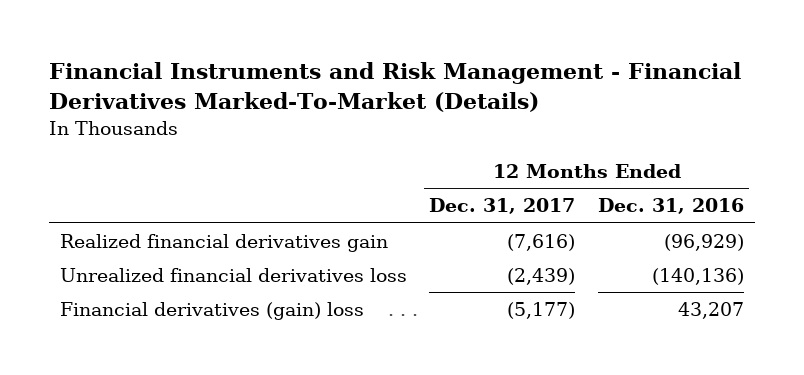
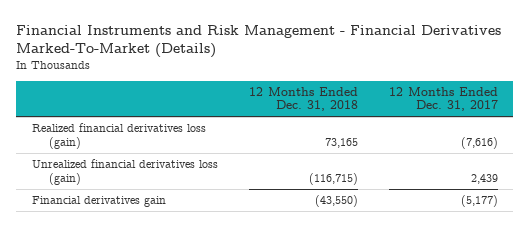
[597,198,744,215] Dec. 31, 2016 -> none
none -> [248,86,358,112] 12 Months Ended Dec. 31, 2018
[60,234,389,253] Realized financial derivatives gain -> [31,122,206,149] Realized financial derivatives loss (gain)
[60,268,408,283] Unrealized financial derivatives loss -> [31,158,218,185] Unrealized financial derivatives loss (gain)
[507,268,576,286] (2,439) -> [470,173,498,184] 2,439
[60,302,365,321] Financial derivatives (gain) loss -> [31,195,166,207] Financial derivatives gain

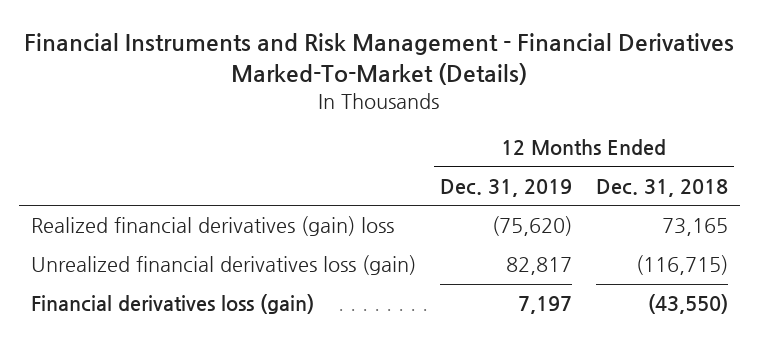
[388,86,498,112] 12 Months Ended Dec. 31, 2017 -> none
none -> [439,179,572,198] Dec. 31, 2019
[31,122,206,149] Realized financial derivatives loss (gain) -> [30,216,394,237] Realized financial derivatives (gain) loss
[31,195,166,207] Financial derivatives gain -> [30,294,314,315] Financial derivatives loss (gain)

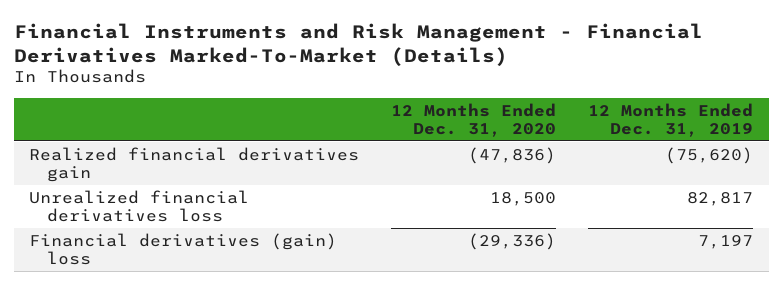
[595,179,728,198] Dec. 31, 2018 -> none
none -> [391,102,557,137] 12 Months Ended Dec. 31, 2020
[30,216,394,237] Realized financial derivatives (gain) loss -> [29,146,360,182] Realized financial derivatives gain
[30,255,416,276] Unrealized financial derivatives loss (gain) -> [29,189,250,222] Unrealized financial derivatives loss
[30,294,314,315] Financial derivatives loss (gain) -> [29,232,338,265] Financial derivatives (gain) loss

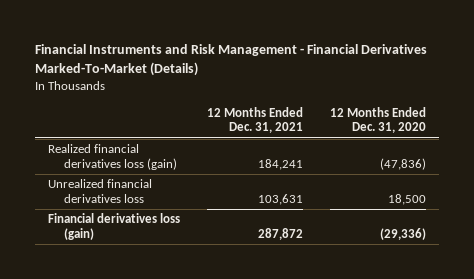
[588,102,754,137] 12 Months Ended Dec. 31, 2019 -> none
none -> [206,106,303,134] 12 Months Ended Dec. 31, 2021
[29,146,360,182] Realized financial derivatives gain -> [48,144,177,171] Realized financial derivatives loss (gain)
[29,232,338,265] Financial derivatives (gain) loss -> [48,213,181,241] Financial derivatives loss (gain)

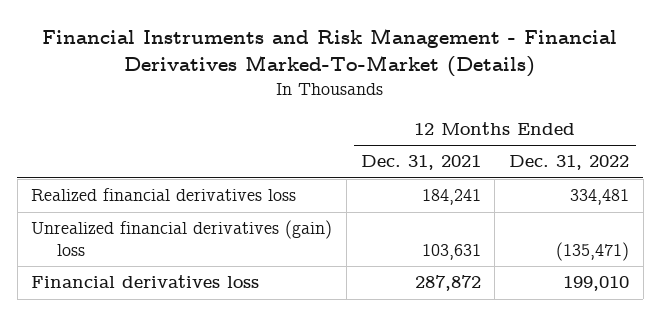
[329,106,426,134] 12 Months Ended Dec. 31, 2020 -> none
none -> [509,155,630,171] Dec. 31, 2022
[48,144,177,171] Realized financial derivatives loss (gain) -> [31,188,297,202] Realized financial derivatives loss
[48,179,153,204] Unrealized financial derivatives loss -> [31,220,333,256] Unrealized financial derivatives (gain) loss
[48,213,181,241] Financial derivatives loss (gain) -> [31,275,260,289] Financial derivatives loss

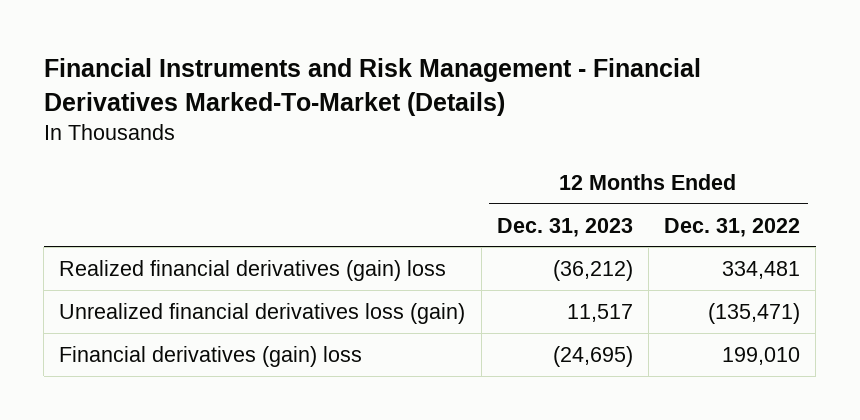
[360,155,481,171] Dec. 31, 2021 -> none
none -> [496,217,633,237] Dec. 31, 2023
[31,188,297,202] Realized financial derivatives loss -> [59,259,447,281] Realized financial derivatives (gain) loss
[31,220,333,256] Unrealized financial derivatives (gain) loss -> [59,302,466,324] Unrealized financial derivatives loss (gain)
[31,275,260,289] Financial derivatives loss -> [59,345,363,367] Financial derivatives (gain) loss

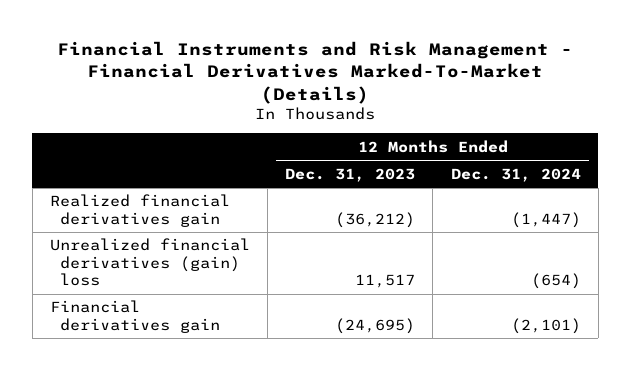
[664,217,801,237] Dec. 31, 2022 -> none
none -> [450,167,581,182] Dec. 31, 2024
[59,259,447,281] Realized financial derivatives (gain) loss -> [49,194,230,227] Realized financial derivatives gain
[59,302,466,324] Unrealized financial derivatives loss (gain) -> [49,238,250,287] Unrealized financial derivatives (gain) loss
[59,345,363,367] Financial derivatives (gain) loss -> [49,300,221,333] Financial derivatives gain

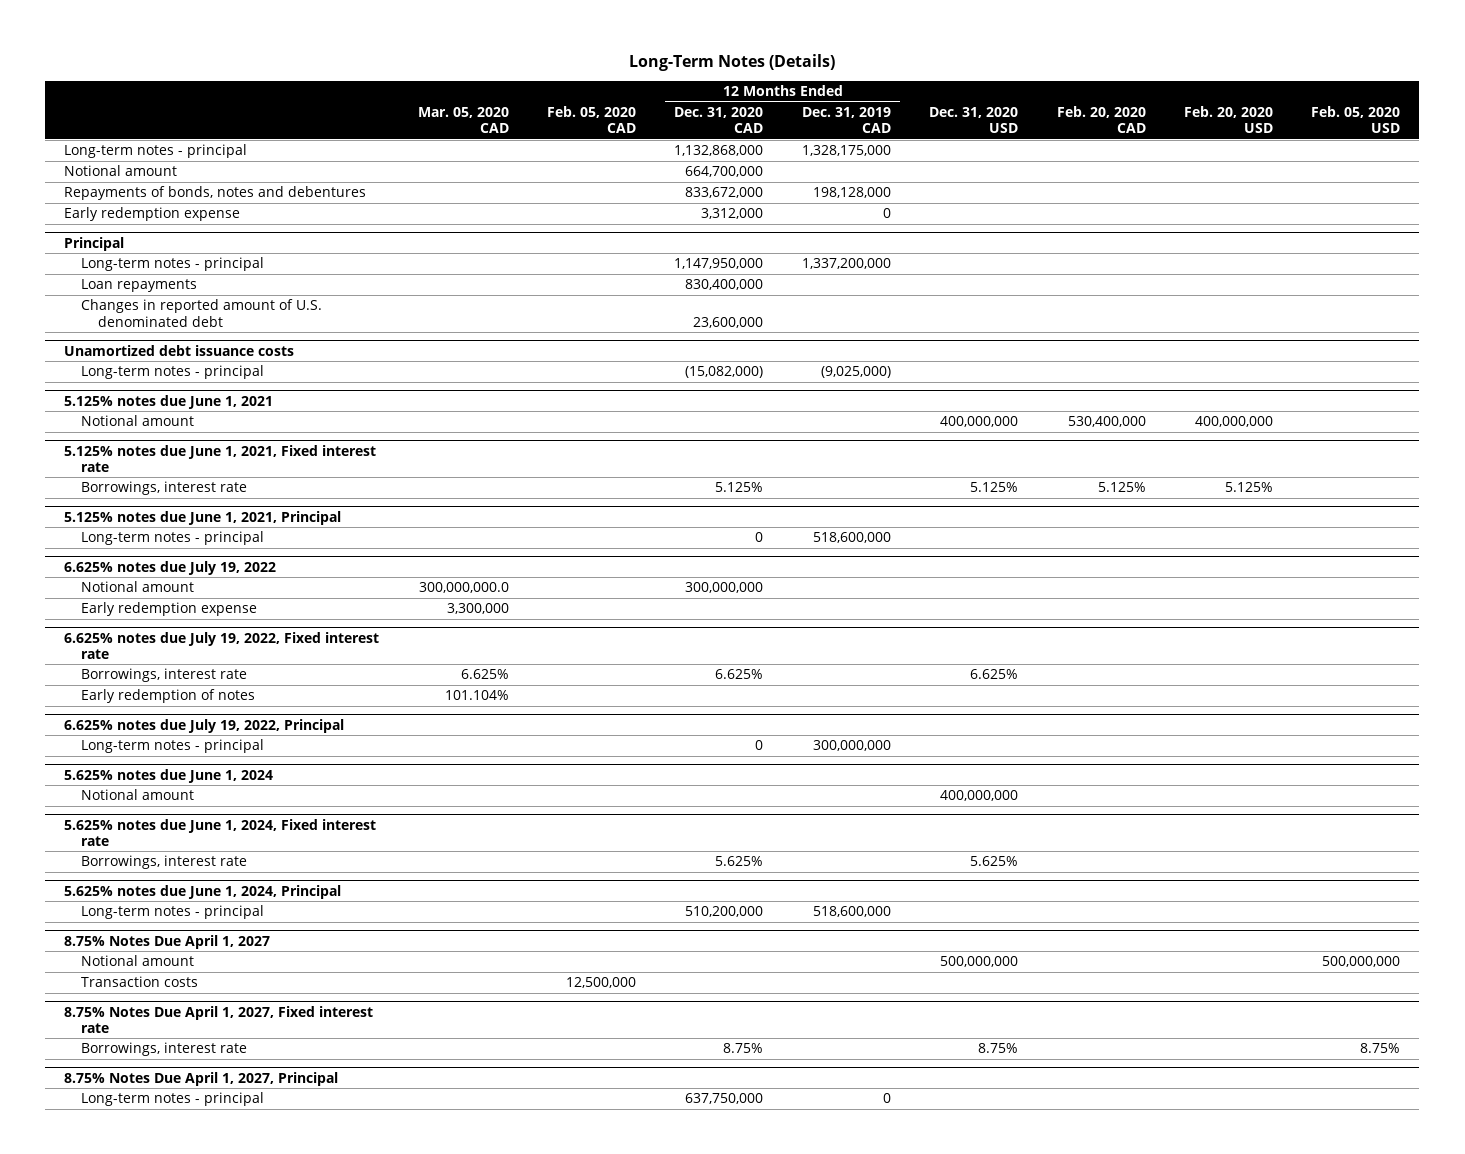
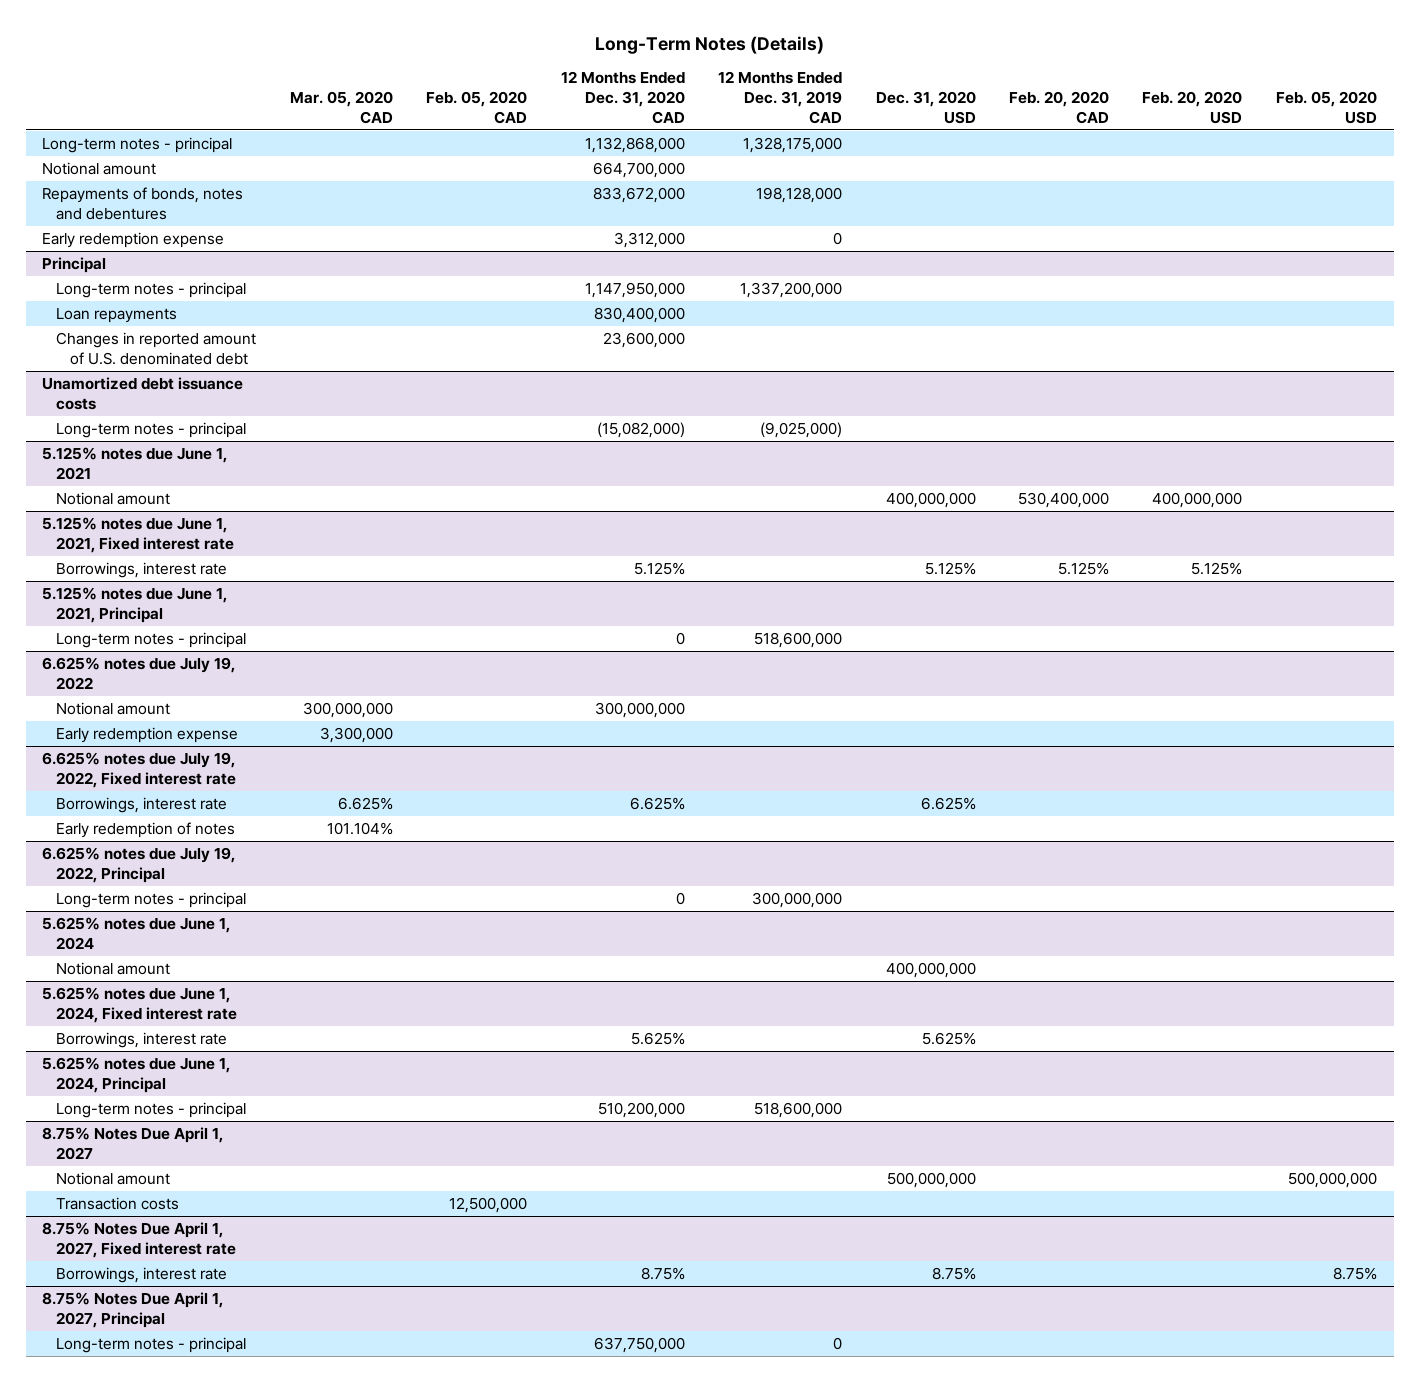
[418,582,509,594] 300,000,000.0 -> [302,701,393,718] 300,000,000

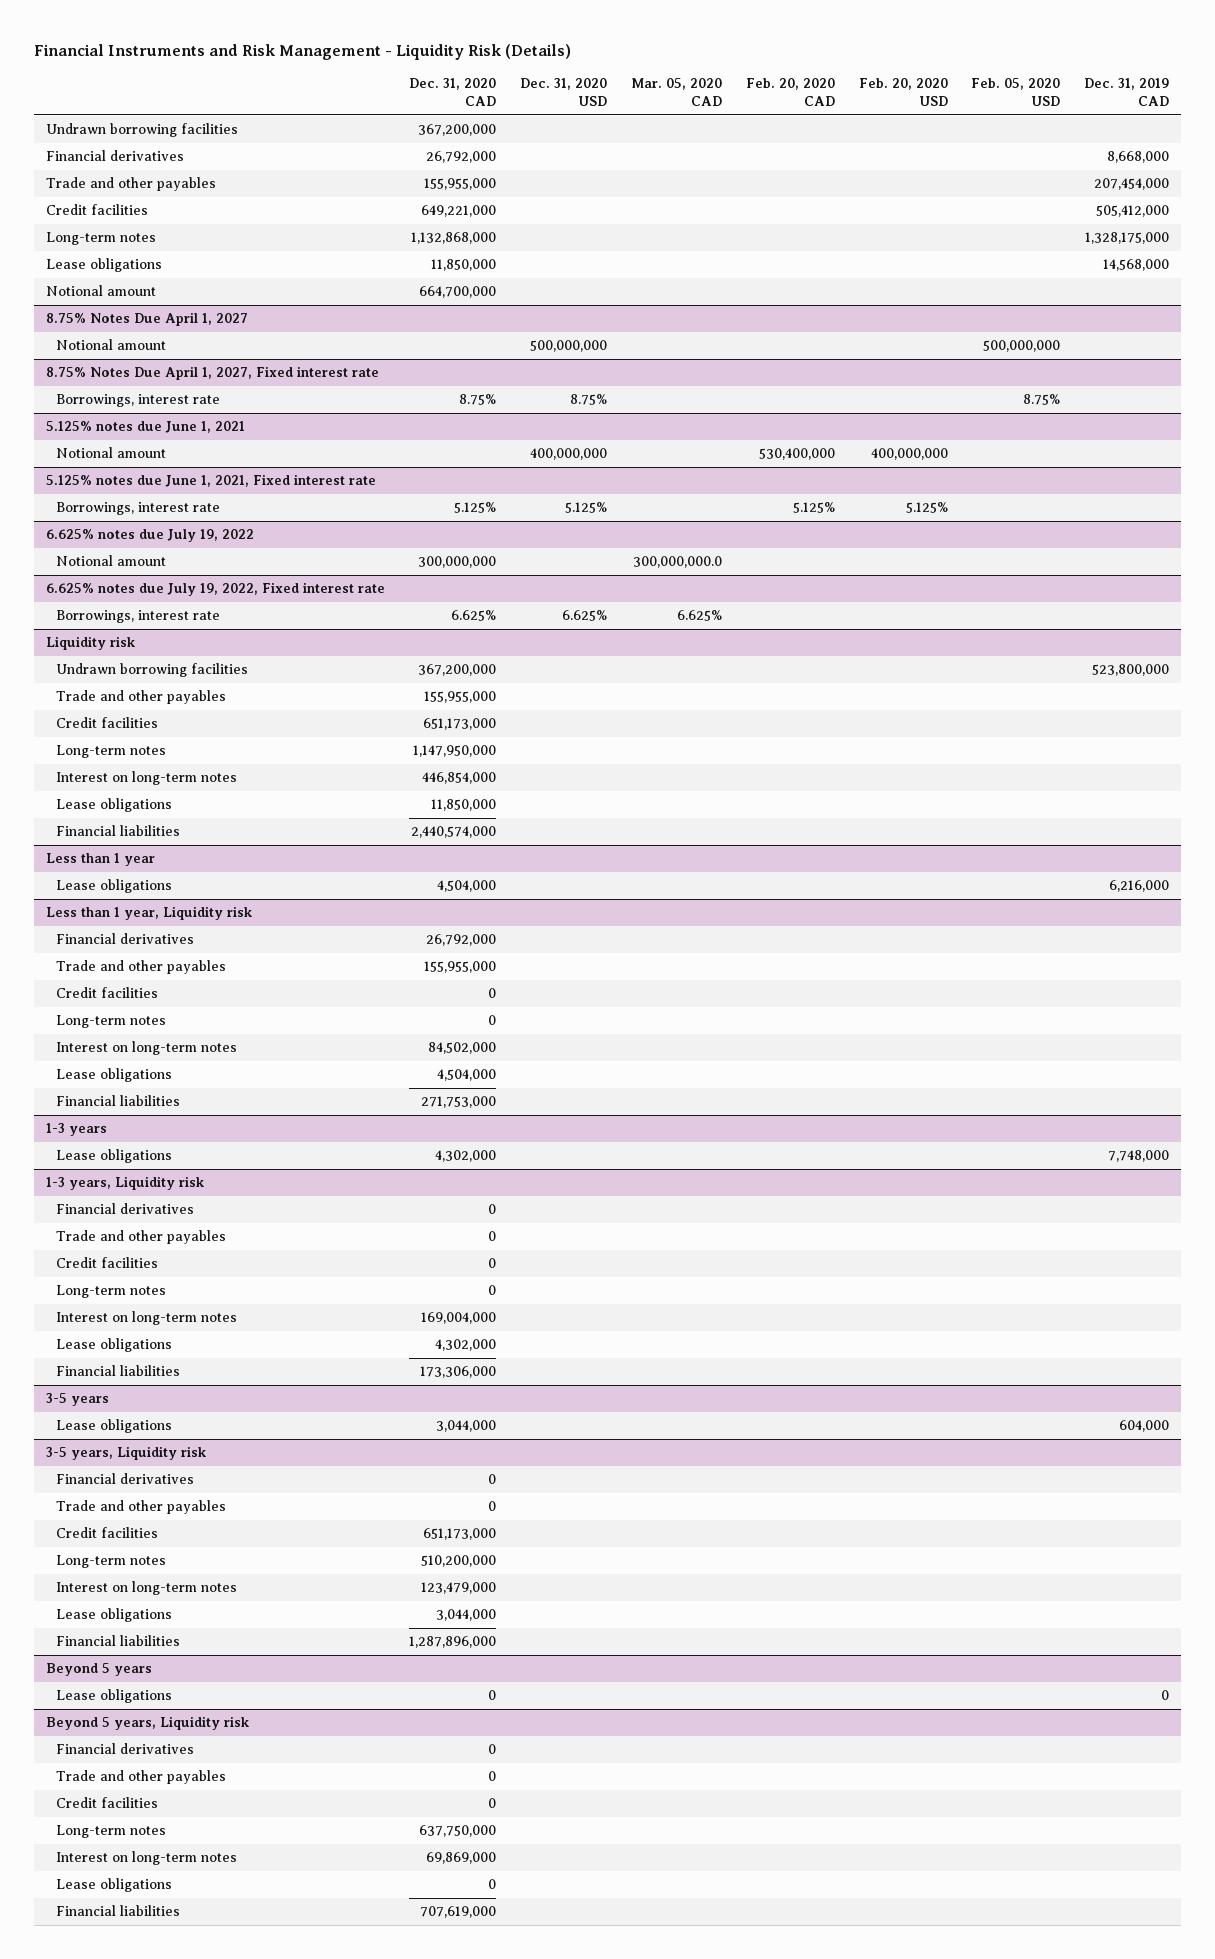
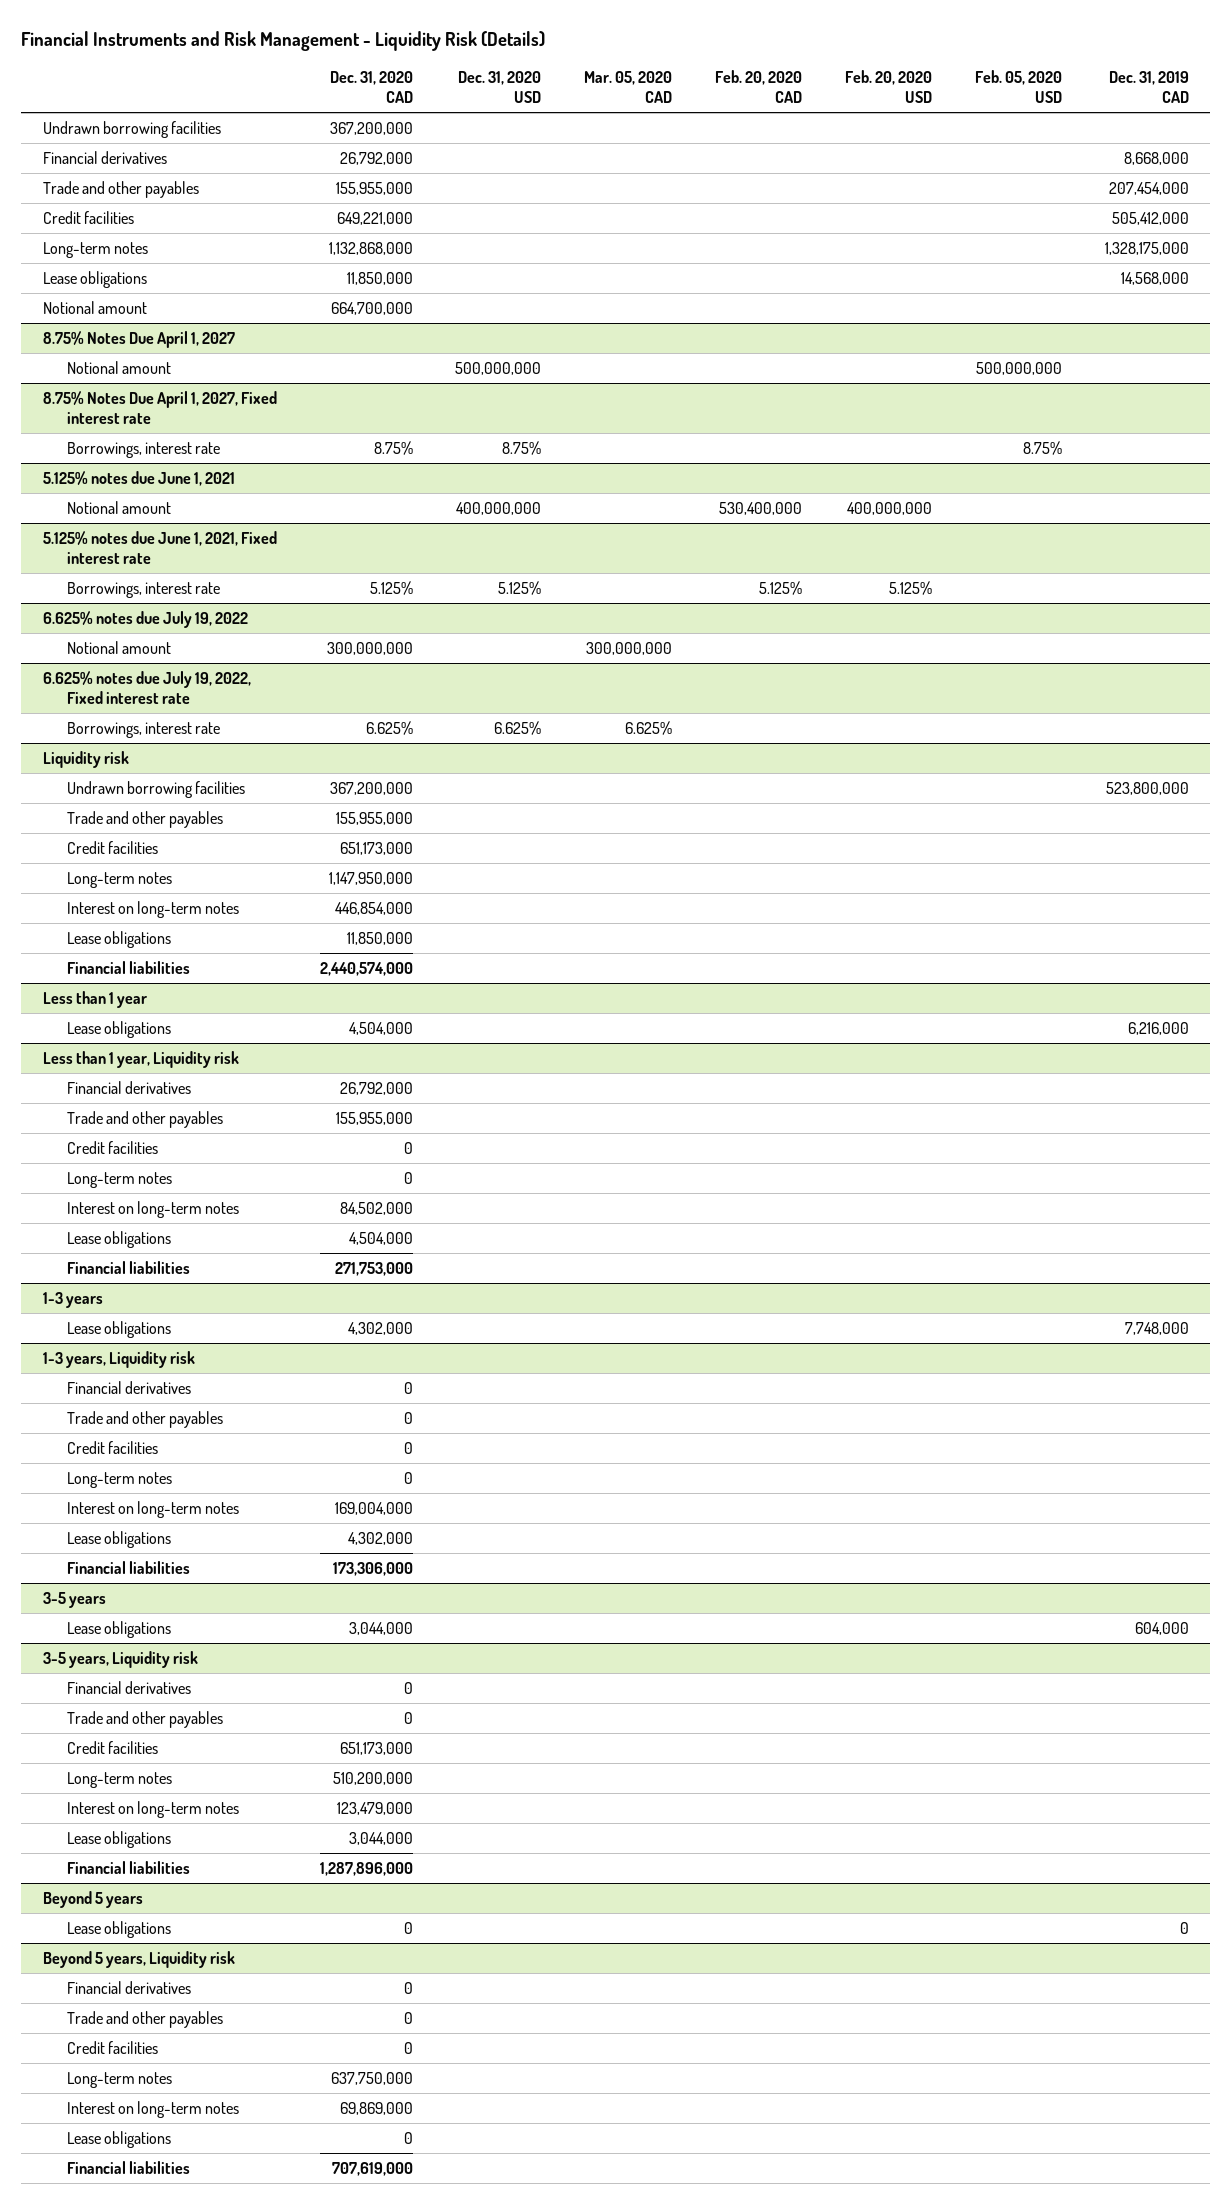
[632,556,722,569] 300,000,000.0 -> [586,642,673,656] 300,000,000

